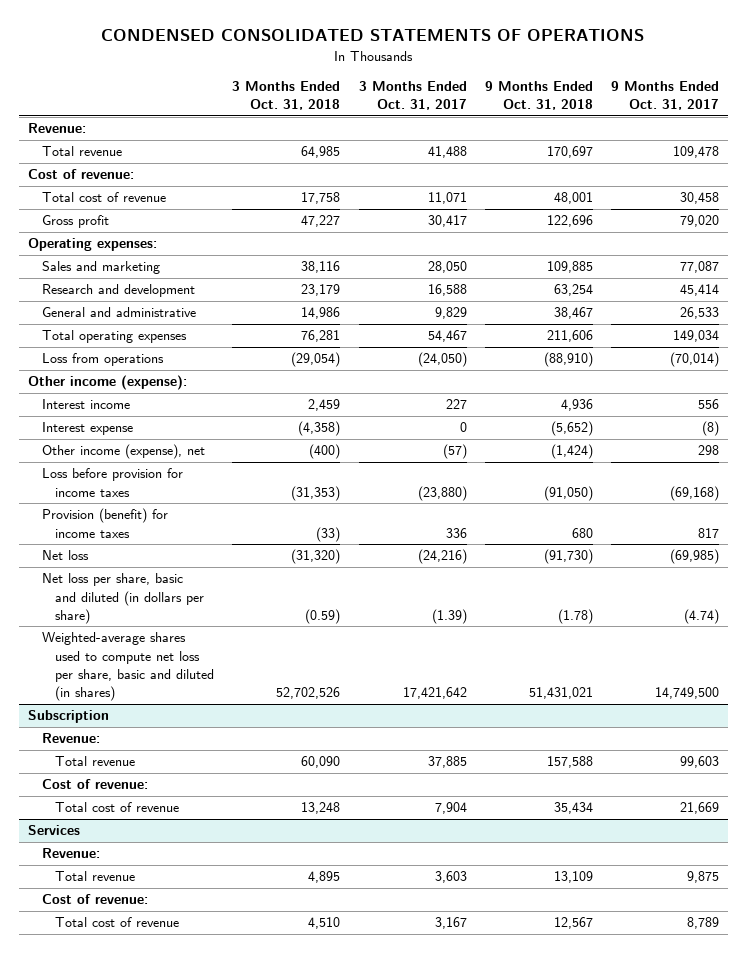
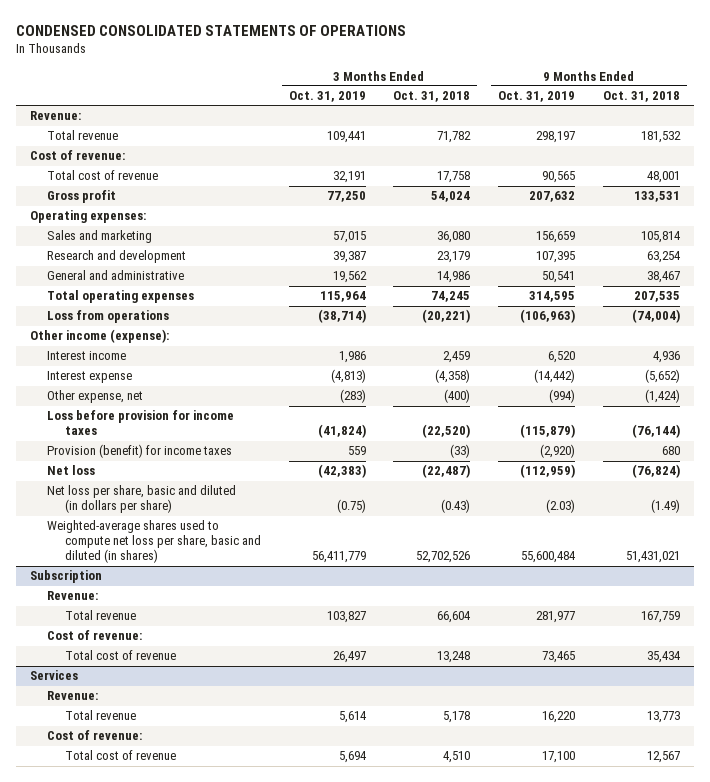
[358,81,467,111] 3 Months Ended Oct. 31, 2017 -> none
[610,81,719,111] 9 Months Ended Oct. 31, 2017 -> none
none -> [288,91,366,103] Oct. 31, 2019
none -> [498,91,576,103] Oct. 31, 2019
[301,146,341,159] 64,985 -> [437,131,472,144] 71,782
[546,146,593,159] 170,697 -> [640,131,681,144] 181,532
[301,215,341,228] 47,227 -> [431,191,471,203] 54,024
[546,215,593,228] 122,696 -> [633,191,680,203] 133,531
[301,261,341,274] 38,116 -> [437,231,471,244] 36,080
[546,261,593,274] 109,885 -> [640,231,681,244] 105,814
[301,330,341,343] 76,281 -> [431,291,471,303] 74,245
[546,330,593,343] 211,606 -> [633,291,680,303] 207,535
[291,352,341,368] (29,054) -> [422,309,471,324] (20,221)
[543,352,593,368] (88,910) -> [631,309,680,324] (74,004)
[41,444,205,460] Other income (expense), net -> [47,390,144,404] Other expense, net
[291,485,341,501] (31,353) -> [422,424,471,439] (22,520)
[543,485,593,501] (91,050) -> [631,424,680,439] (76,144)
[291,549,341,565] (31,320) -> [422,464,471,479] (22,487)
[543,549,593,565] (91,730) -> [631,464,680,479] (76,824)
[305,609,341,625] (0.59) -> [441,499,471,514] (0.43)
[557,609,593,625] (1.78) -> [650,499,680,514] (1.49)
[301,756,341,769] 60,090 -> [437,611,472,624] 66,604
[546,756,593,769] 157,588 -> [640,611,680,624] 167,759
[308,871,341,884] 4,895 -> [443,711,471,724] 5,178
[553,871,593,884] 13,109 -> [646,711,680,724] 13,773

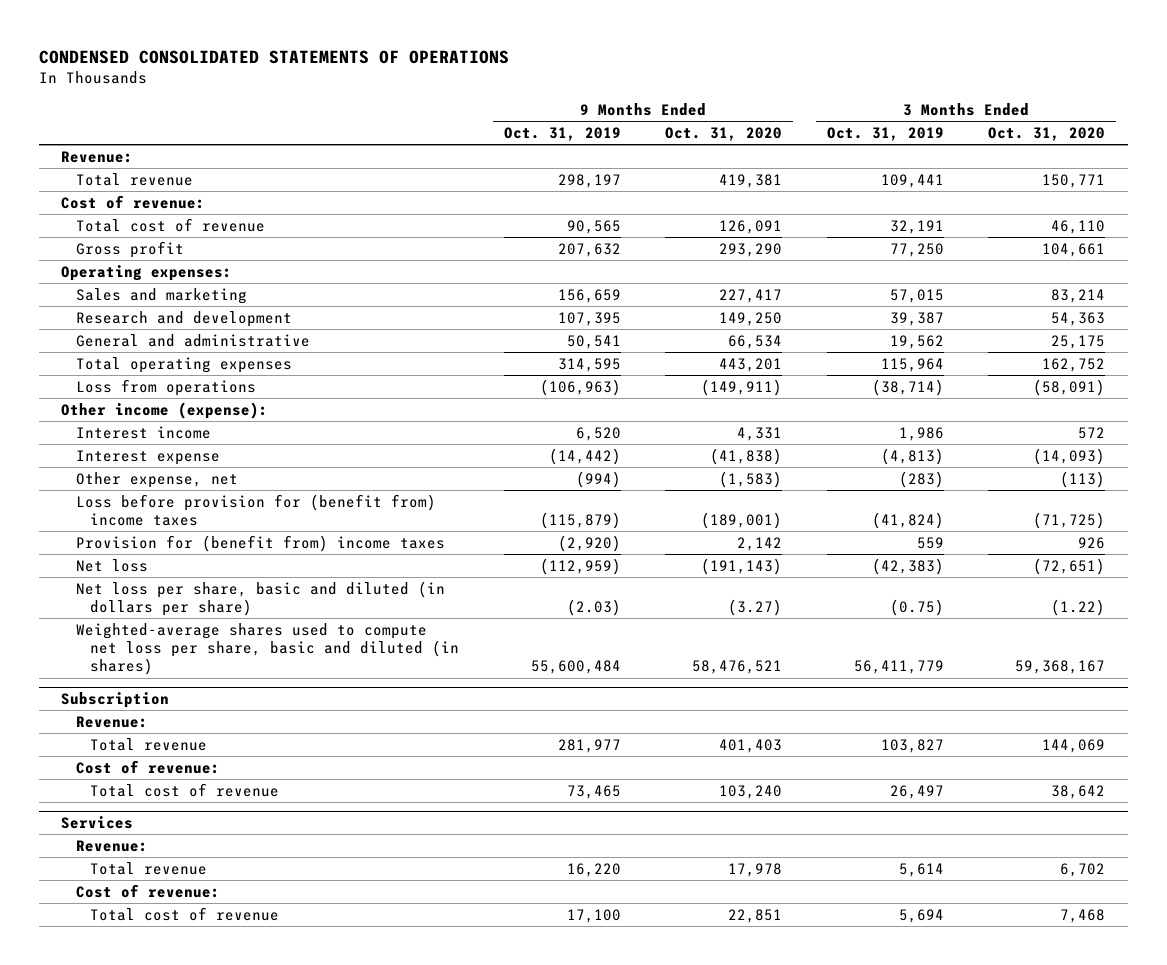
[393,91,471,103] Oct. 31, 2018 -> none
[602,91,680,103] Oct. 31, 2018 -> none
none -> [665,126,783,141] Oct. 31, 2020
none -> [988,126,1106,141] Oct. 31, 2020
[47,410,235,436] Loss before provision for income taxes -> [75,493,436,527] Loss before provision for (benefit from) income taxes
[47,444,233,459] Provision (benefit) for income taxes -> [75,534,445,552] Provision for (benefit from) income taxes

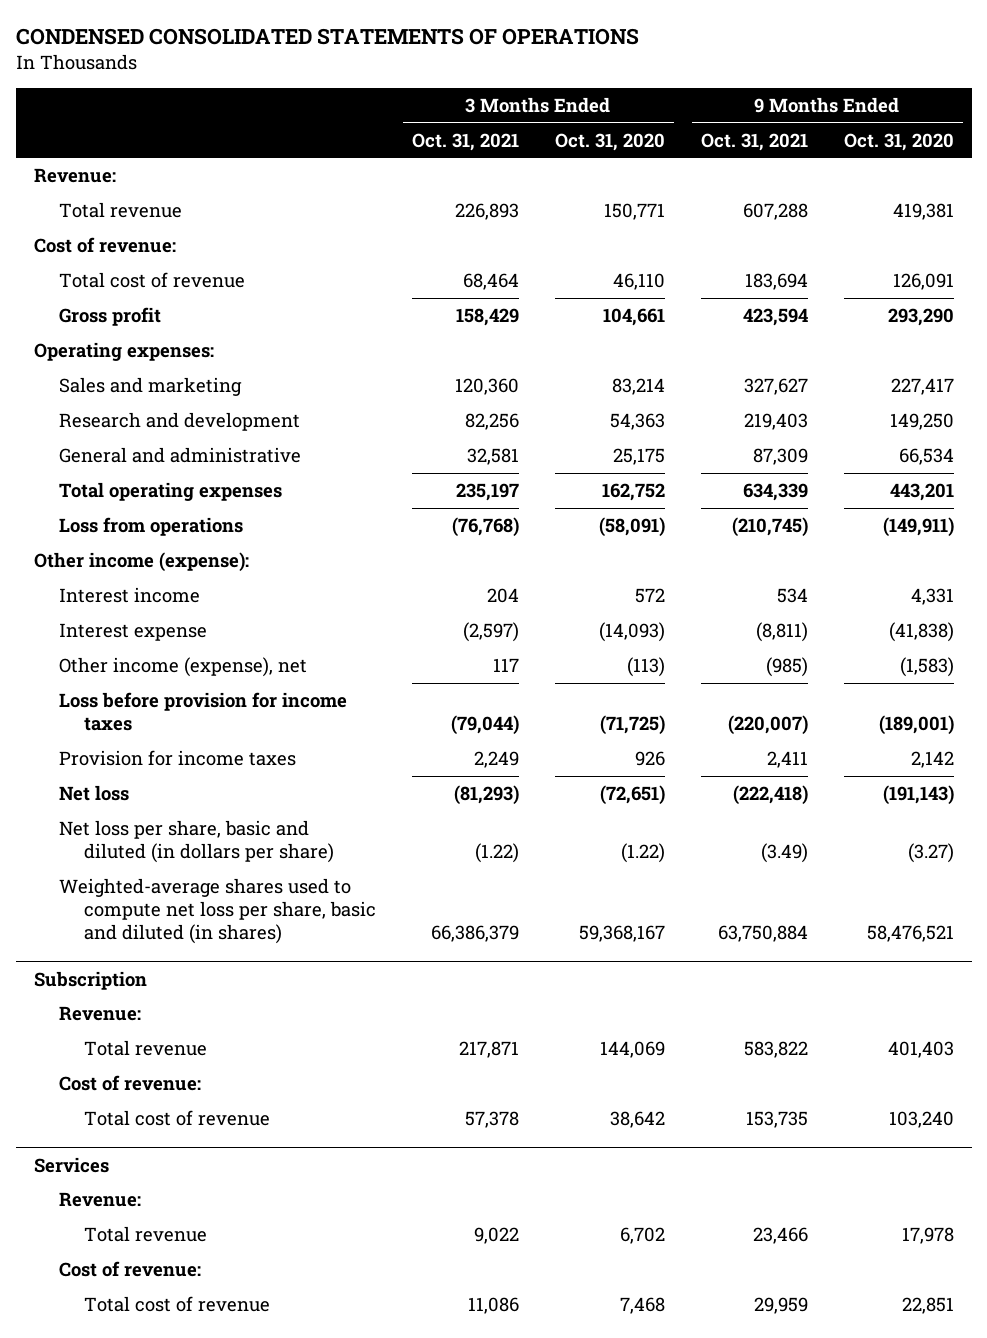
[503,126,621,141] Oct. 31, 2019 -> none
[826,126,944,141] Oct. 31, 2019 -> none
none -> [411,132,519,151] Oct. 31, 2021
none -> [700,132,808,151] Oct. 31, 2021
[75,471,238,488] Other expense, net -> [58,657,307,678] Other income (expense), net
[75,493,436,527] Loss before provision for (benefit from) income taxes -> [58,692,347,732] Loss before provision for income taxes
[75,534,445,552] Provision for (benefit from) income taxes -> [58,750,296,767] Provision for income taxes

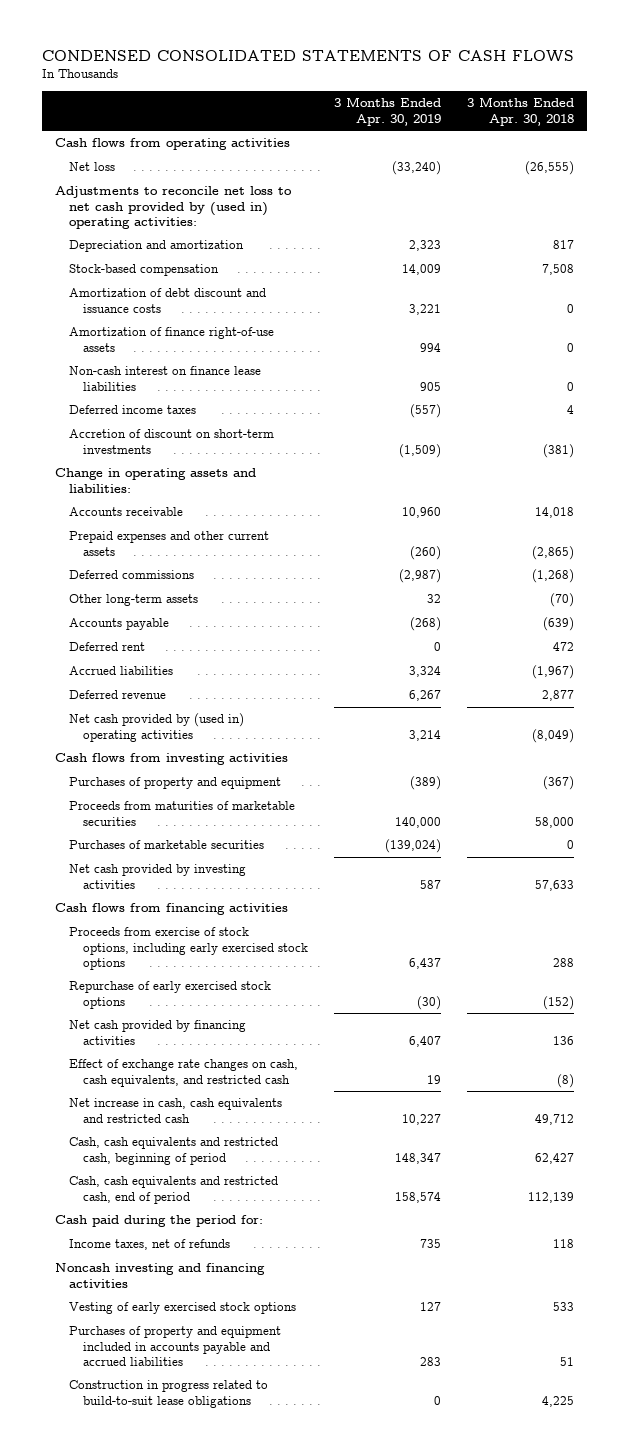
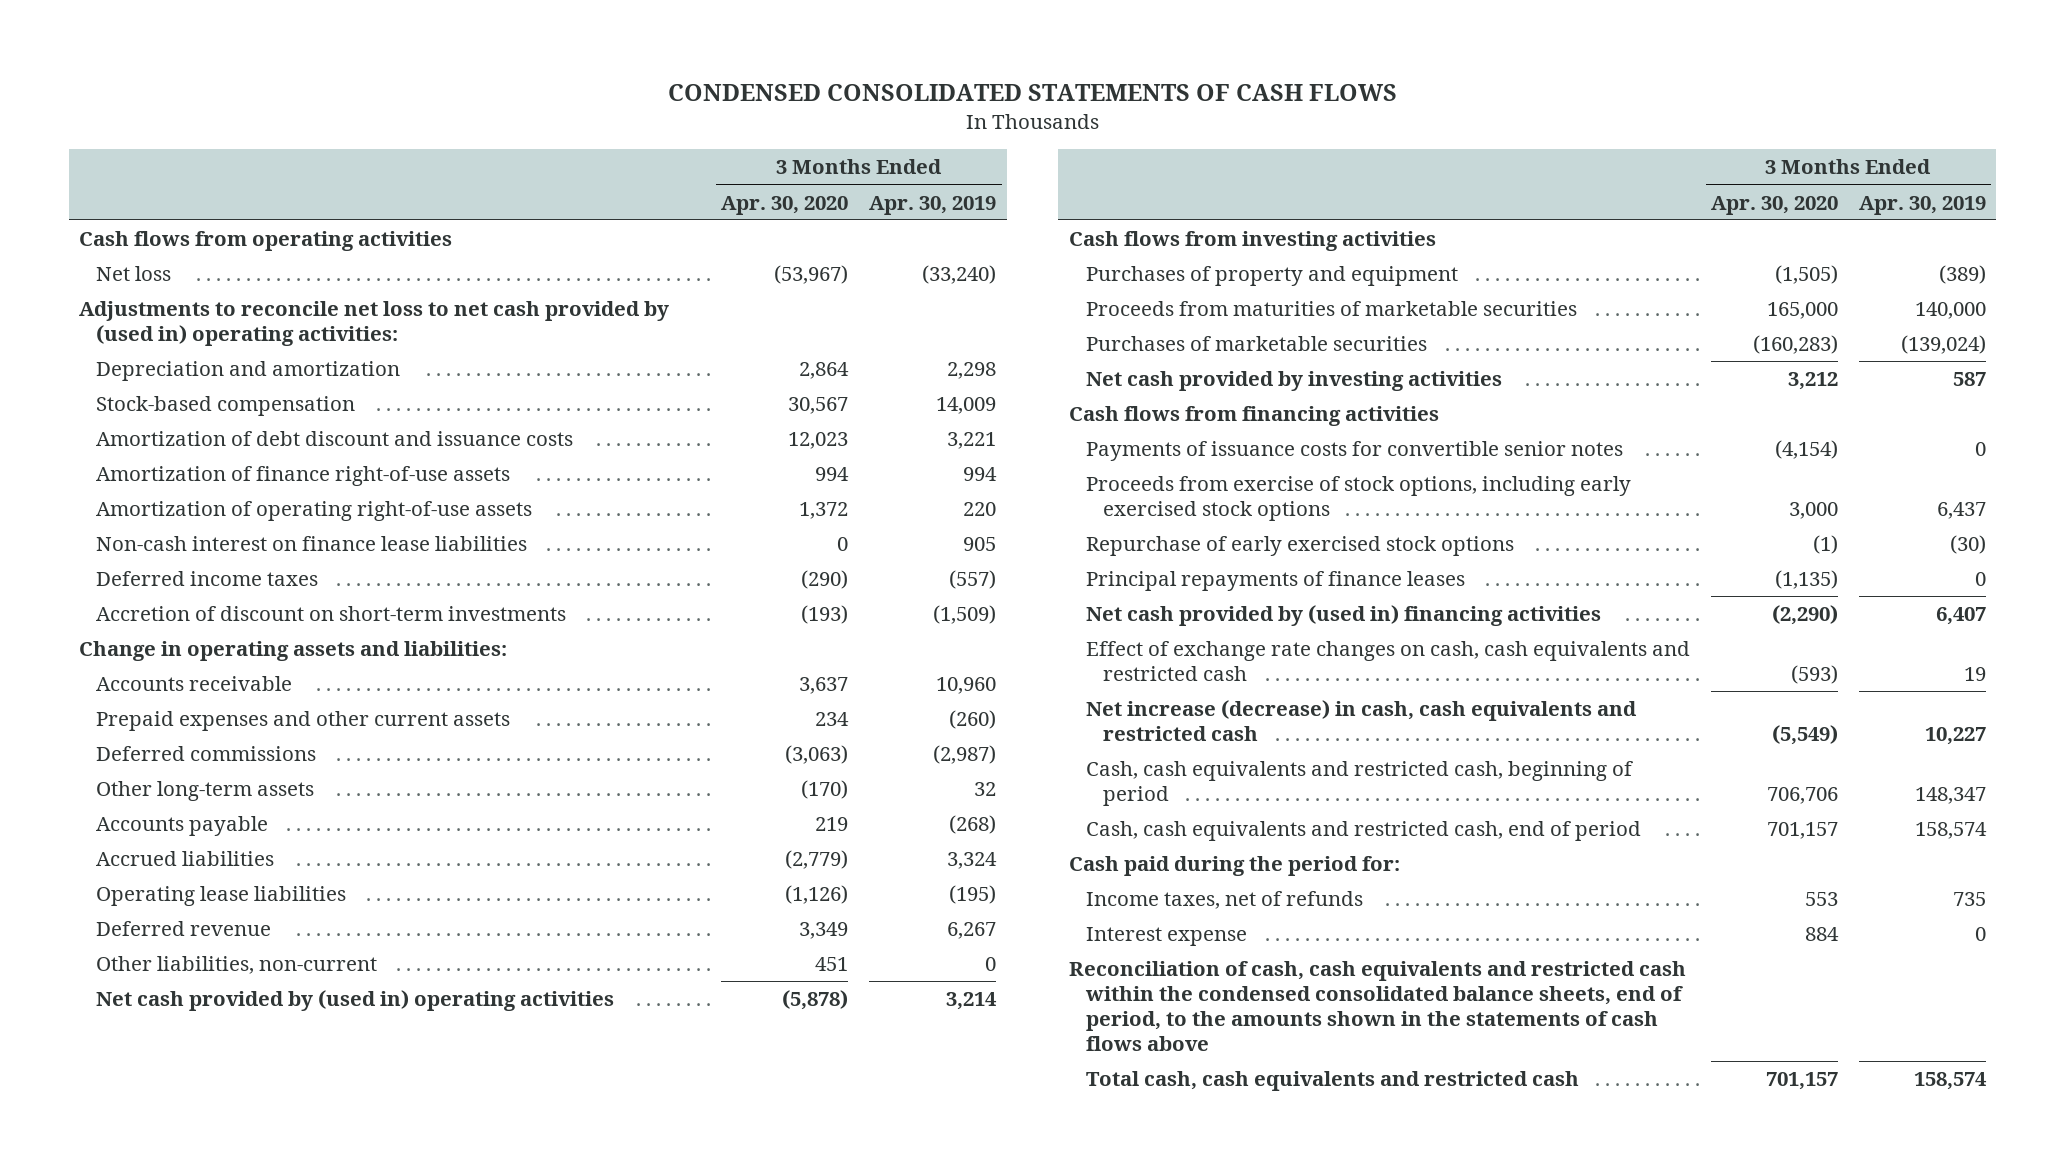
[467,97,575,126] 3 Months Ended Apr. 30, 2018 -> none
none -> [721,195,849,215] Apr. 30, 2020
[408,240,441,252] 2,323 -> [947,362,997,380] 2,298
none -> [96,501,533,522] Amortization of operating right-of-use assets
[68,642,145,652] Deferred rent -> none
none -> [96,886,347,907] Operating lease liabilities
none -> [96,956,378,975] Other liabilities, non-current
none -> [1085,441,1623,462] Payments of issuance costs for convertible senior notes
none -> [1085,571,1465,592] Principal repayments of finance leases
[68,1020,246,1045] Net cash provided by financing activities -> [1085,605,1601,627] Net cash provided by (used in) financing activities
[68,1059,298,1087] Effect of exchange rate changes on cash, cash equivalents, and restricted cash -> [1085,641,1690,682] Effect of exchange rate changes on cash, cash equivalents and restricted cash
[68,1098,282,1123] Net increase in cash, cash equivalents and restricted cash -> [1085,700,1637,742] Net increase (decrease) in cash, cash equivalents and restricted cash
[54,1263,265,1288] Noncash investing and financing activities -> none
[68,1302,296,1315] Vesting of early exercised stock options -> none
[68,1326,281,1366] Purchases of property and equipment included in accounts payable and accrued liabilities -> none
[68,1380,268,1408] Construction in progress related to build-to-suit lease obligations -> none
none -> [1085,927,1247,947] Interest expense
none -> [1068,961,1686,1052] Reconciliation of cash, cash equivalents and restricted cash within the condensed consolidated balance sheets, end of period, to the amounts shown in the statements of cash flows above
none -> [1085,1071,1579,1092] Total cash, cash equivalents and restricted cash

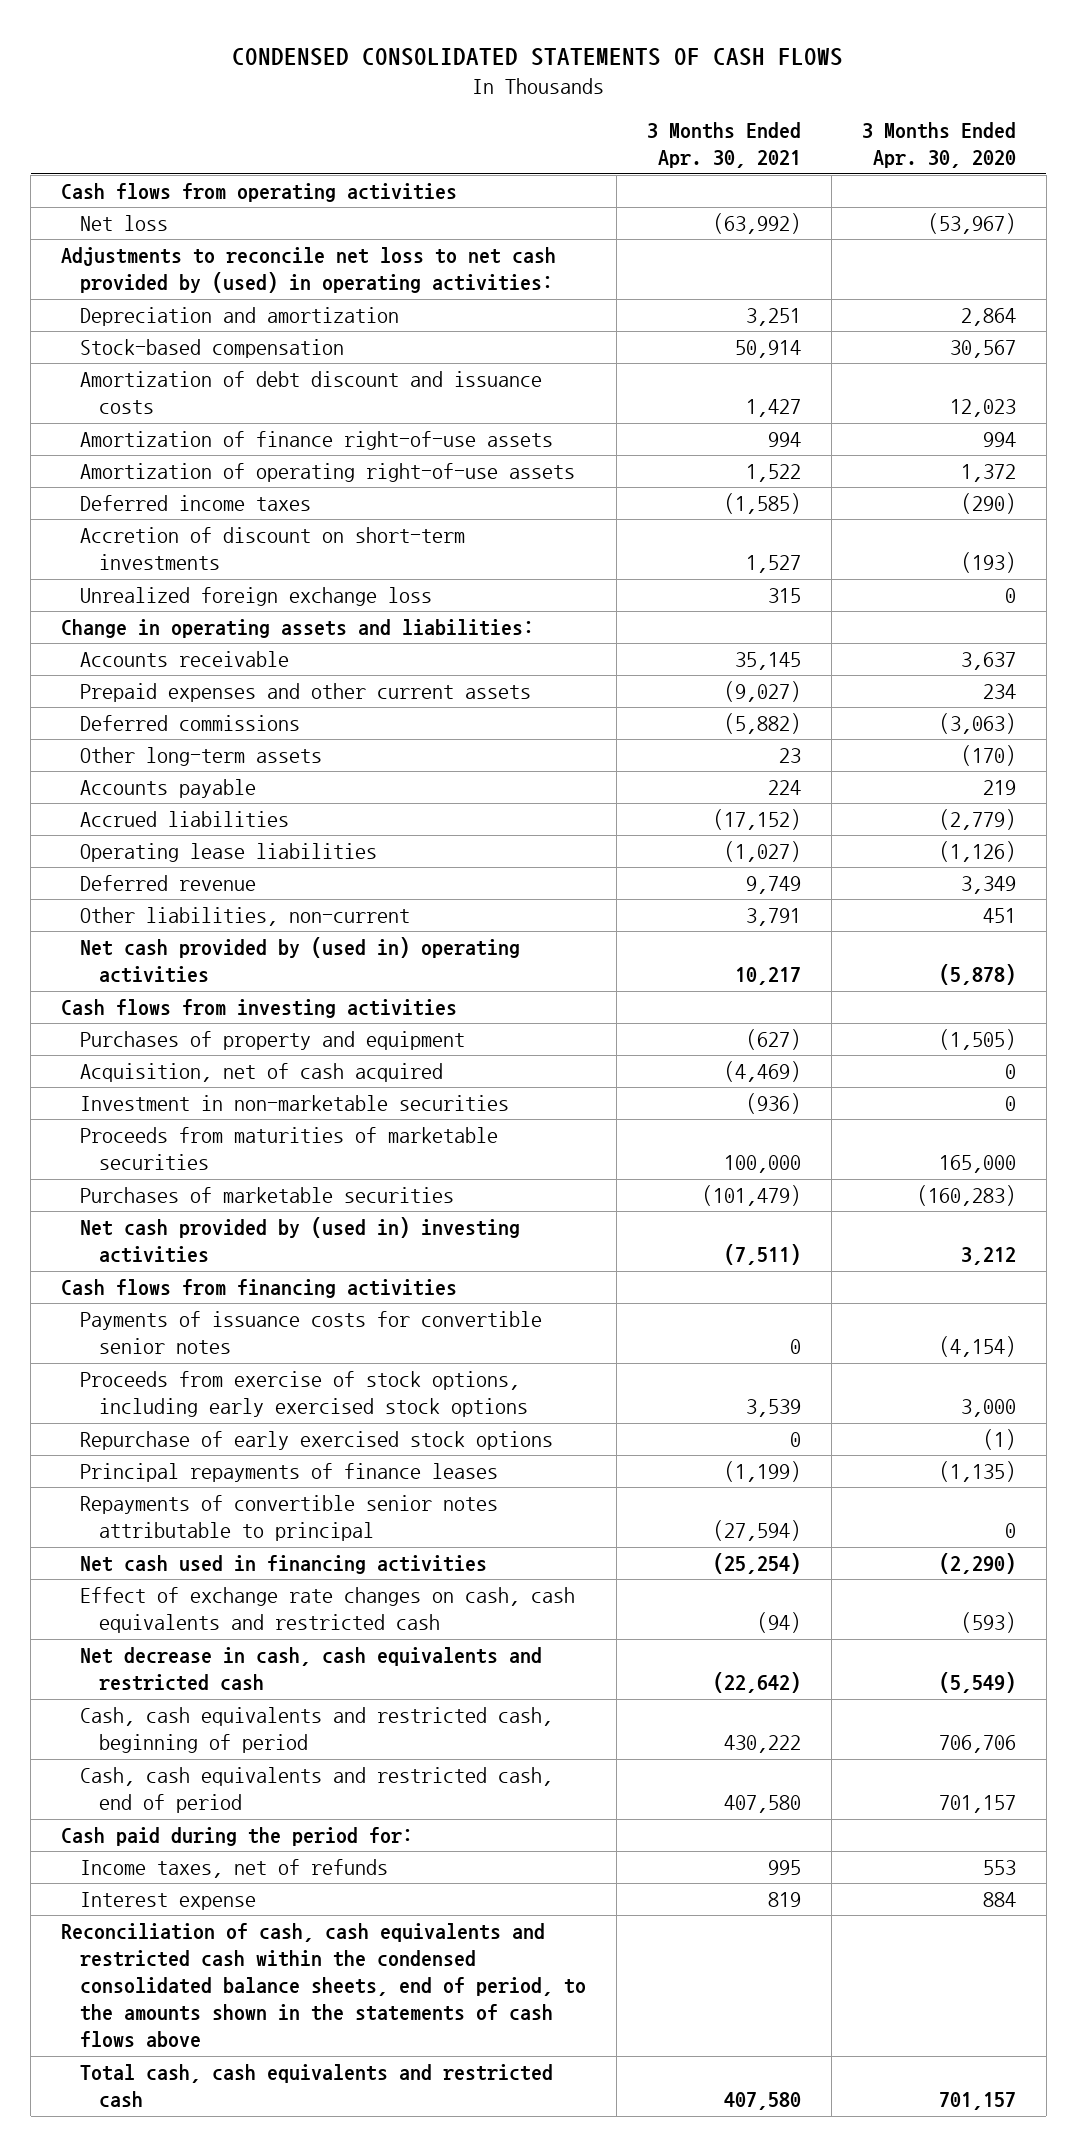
[869,195,997,215] Apr. 30, 2019 -> none
none -> [647,122,802,169] 3 Months Ended Apr. 30, 2021
[79,301,670,347] Adjustments to reconcile net loss to net cash provided by (used in) operating activities: -> [60,247,556,294] Adjustments to reconcile net loss to net cash provided by (used) in operating activities:
[96,536,528,552] Non-cash interest on finance lease liabilities -> none
none -> [80,587,433,607] Unrealized foreign exchange loss
none -> [80,1063,444,1083] Acquisition, net of cash acquired
none -> [80,1095,510,1112] Investment in non-marketable securities
[1085,371,1502,392] Net cash provided by investing activities -> [80,1217,521,1264] Net cash provided by (used in) investing activities
none -> [80,1495,499,1542] Repayments of convertible senior notes attributable to principal
[1085,605,1601,627] Net cash provided by (used in) financing activities -> [80,1555,488,1575] Net cash used in financing activities
[1085,700,1637,742] Net increase (decrease) in cash, cash equivalents and restricted cash -> [80,1647,543,1692] Net decrease in cash, cash equivalents and restricted cash

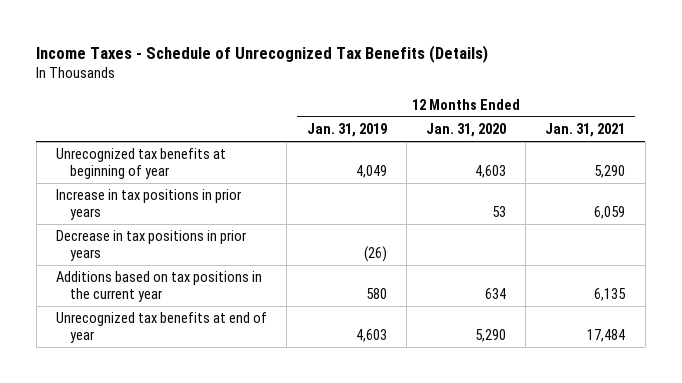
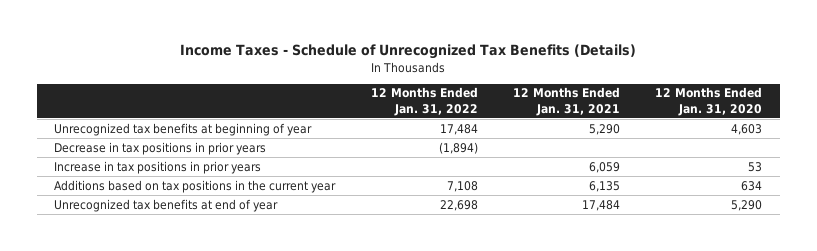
[306,123,387,138] Jan. 31, 2019 -> none
none -> [370,87,478,116] 12 Months Ended Jan. 31, 2022
[56,189,242,221] Increase in tax positions in prior years -> [54,160,262,174] Increase in tax positions in prior years

